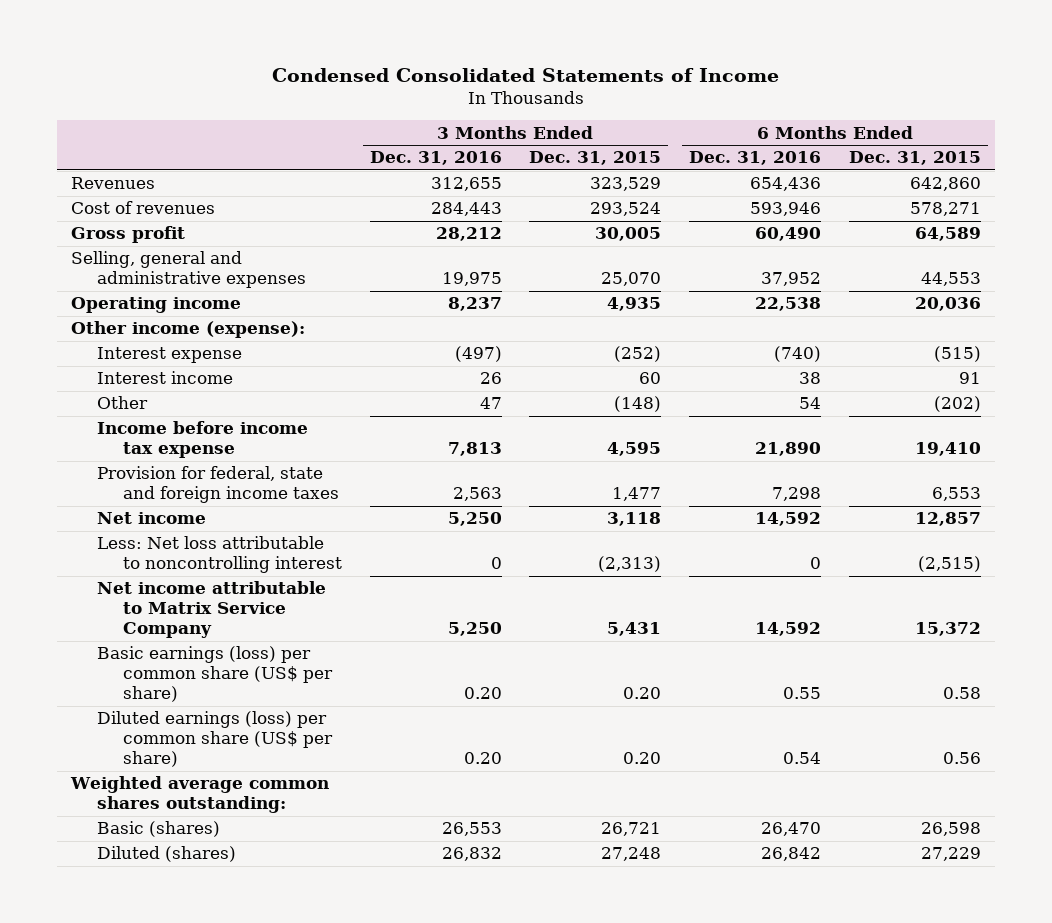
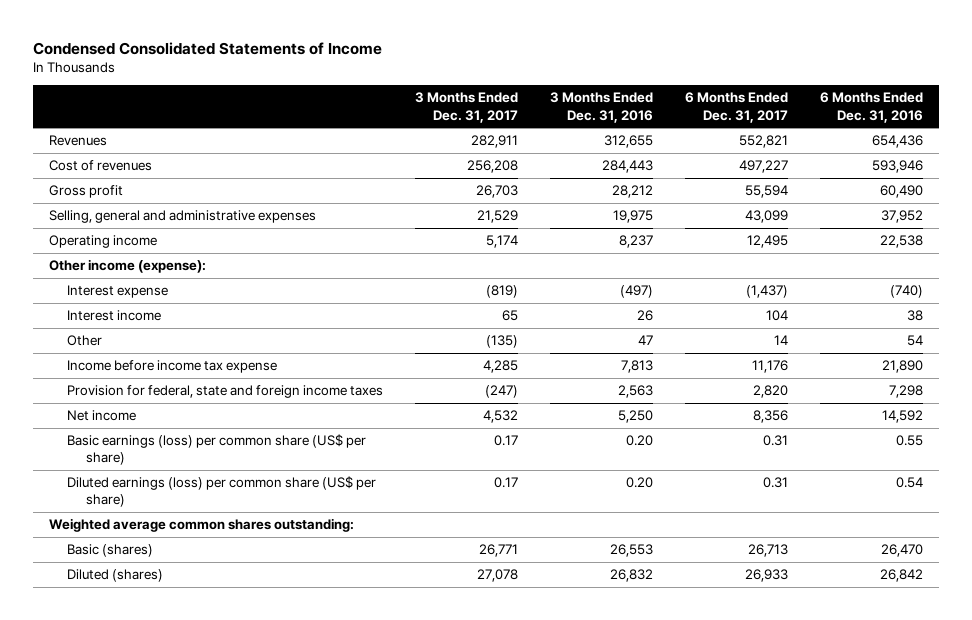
[529,151,662,166] Dec. 31, 2015 -> none
[848,151,981,166] Dec. 31, 2015 -> none
none -> [415,92,519,123] 3 Months Ended Dec. 31, 2017
none -> [685,92,789,123] 6 Months Ended Dec. 31, 2017
[96,536,342,574] Less: Net loss attributable to noncontrolling interest -> none
[96,581,326,639] Net income attributable to Matrix Service Company -> none

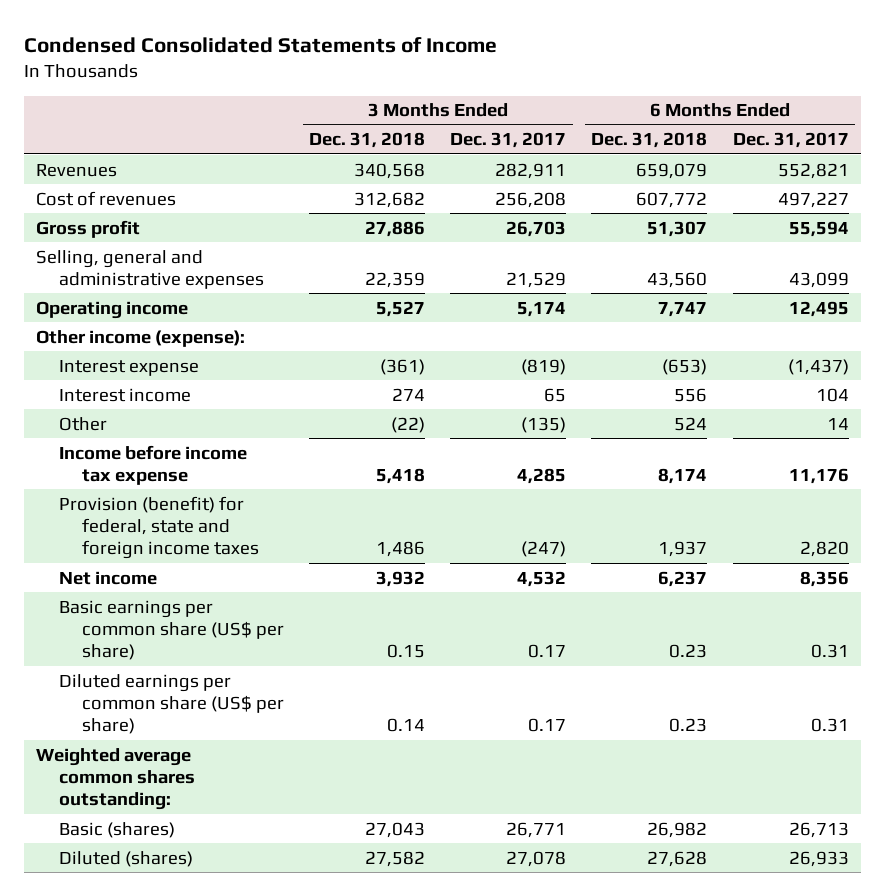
[550,92,654,123] 3 Months Ended Dec. 31, 2016 -> none
[820,92,924,123] 6 Months Ended Dec. 31, 2016 -> none
none -> [309,132,426,149] Dec. 31, 2018
none -> [591,132,708,149] Dec. 31, 2018
[67,385,384,399] Provision for federal, state and foreign income taxes -> [59,495,259,560] Provision (benefit) for federal, state and foreign income taxes
[67,434,367,466] Basic earnings (loss) per common share (US$ per share) -> [59,599,284,661] Basic earnings per common share (US$ per share)
[67,476,377,508] Diluted earnings (loss) per common share (US$ per share) -> [59,673,284,735] Diluted earnings per common share (US$ per share)

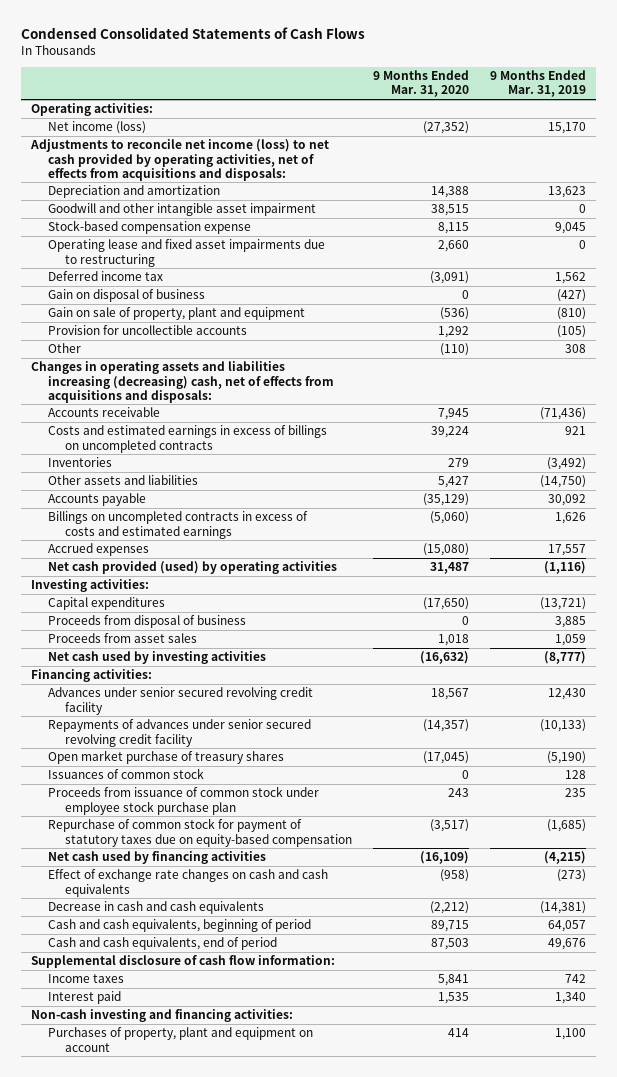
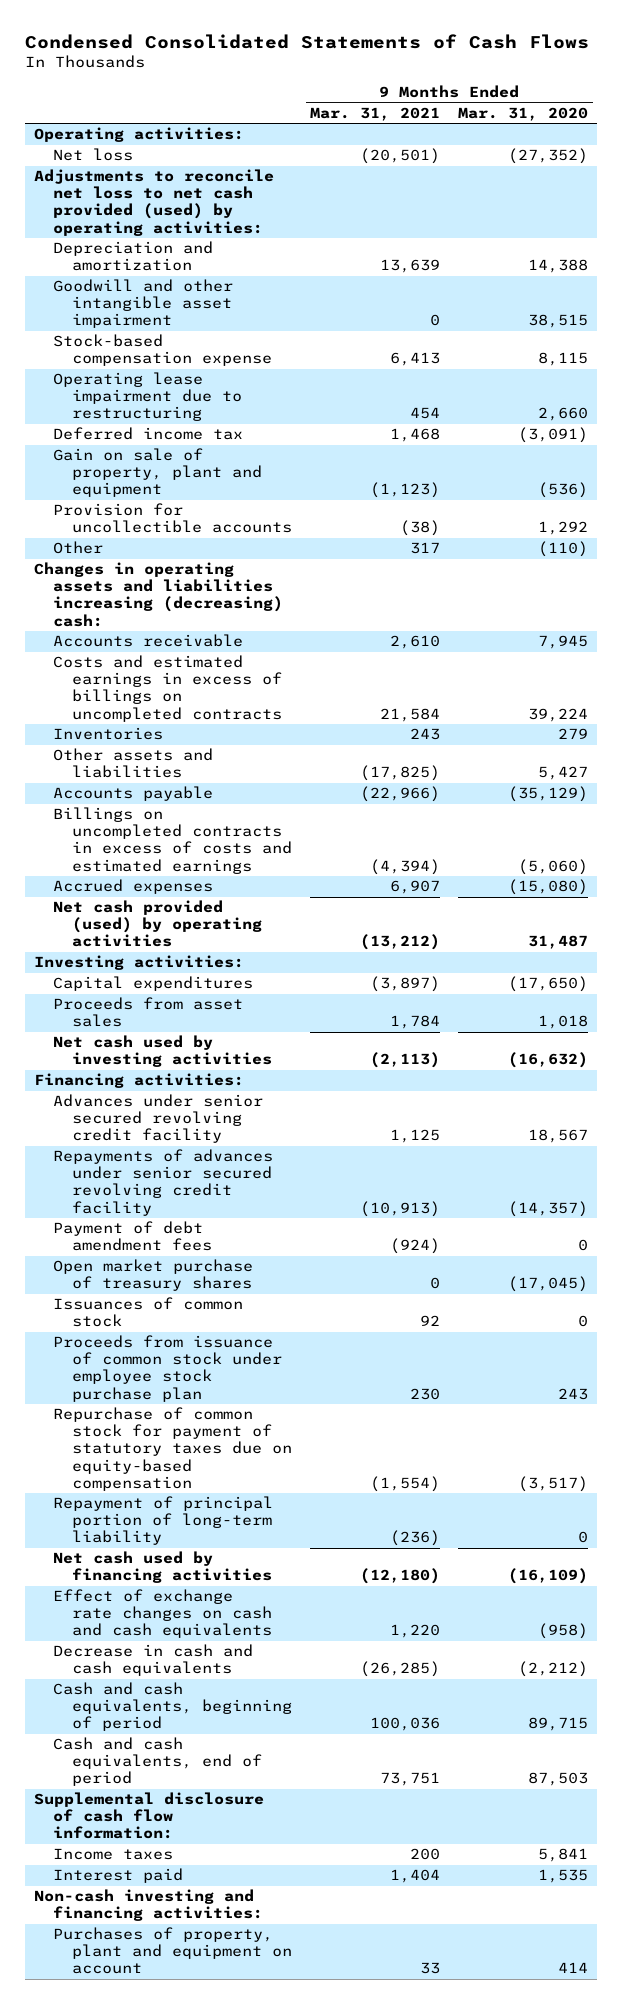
[489,70,586,98] 9 Months Ended Mar. 31, 2019 -> none
none -> [310,107,441,122] Mar. 31, 2021
[47,121,146,135] Net income (loss) -> [53,148,134,162] Net loss
[30,139,330,181] Adjustments to reconcile net income (loss) to net cash provided by operating activities, net of effects from acquisitions and disposals: -> [34,169,275,236] Adjustments to reconcile net loss to net cash provided (used) by operating activities:
[47,239,325,267] Operating lease and fixed asset impairments due to restructuring -> [53,372,242,422] Operating lease impairment due to restructuring
[47,289,205,303] Gain on disposal of business -> none
[31,361,334,403] Changes in operating assets and liabilities increasing (decreasing) cash, net of effects from acquisitions and disposals: -> [34,562,284,627] Changes in operating assets and liabilities increasing (decreasing) cash:
[47,615,246,629] Proceeds from disposal of business -> none
none -> [53,1221,212,1252] Payment of debt amendment fees
none -> [53,1496,274,1546] Repayment of principal portion of long-term liability

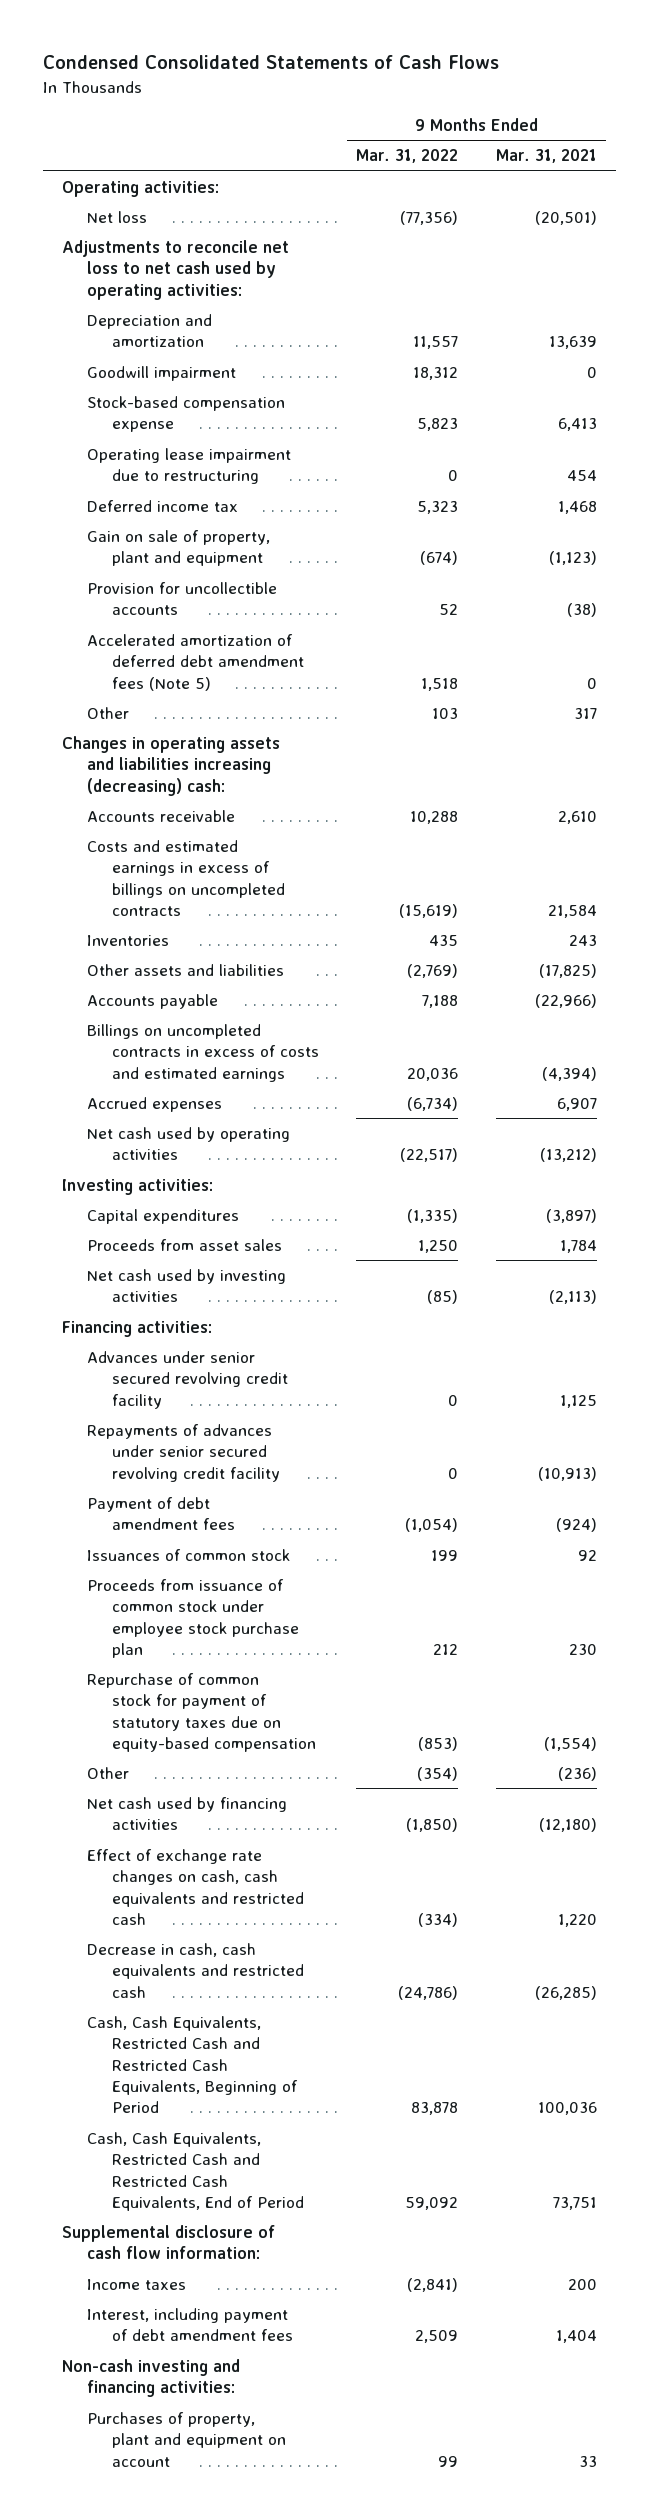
[458,107,589,122] Mar. 31, 2020 -> none
none -> [356,149,459,164] Mar. 31, 2022
[34,169,275,236] Adjustments to reconcile net loss to net cash provided (used) by operating activities: -> [61,240,289,300] Adjustments to reconcile net loss to net cash used by operating activities:
[53,279,234,329] Goodwill and other intangible asset impairment -> [86,366,236,382] Goodwill impairment
none -> [86,634,304,691] Accelerated amortization of deferred debt amendment fees (Note 5)
[53,900,262,948] Net cash provided (used) by operating activities -> [86,1127,290,1161] Net cash used by operating activities
[53,1259,254,1292] Open market purchase of treasury shares -> none
[53,1496,274,1546] Repayment of principal portion of long-term liability -> [86,1767,129,1780] Other
[53,1589,272,1639] Effect of exchange rate changes on cash and cash equivalents -> [86,1849,304,1925] Effect of exchange rate changes on cash, cash equivalents and restricted cash
[53,1644,254,1677] Decrease in cash and cash equivalents -> [86,1943,304,1998] Decrease in cash, cash equivalents and restricted cash
[53,1682,292,1732] Cash and cash equivalents, beginning of period -> [86,2016,298,2114] Cash, Cash Equivalents, Restricted Cash and Restricted Cash Equivalents, Beginning of Period
[53,1737,262,1787] Cash and cash equivalents, end of period -> [86,2132,304,2211] Cash, Cash Equivalents, Restricted Cash and Restricted Cash Equivalents, End of Period
[53,1868,184,1884] Interest paid -> [86,2308,293,2342] Interest, including payment of debt amendment fees

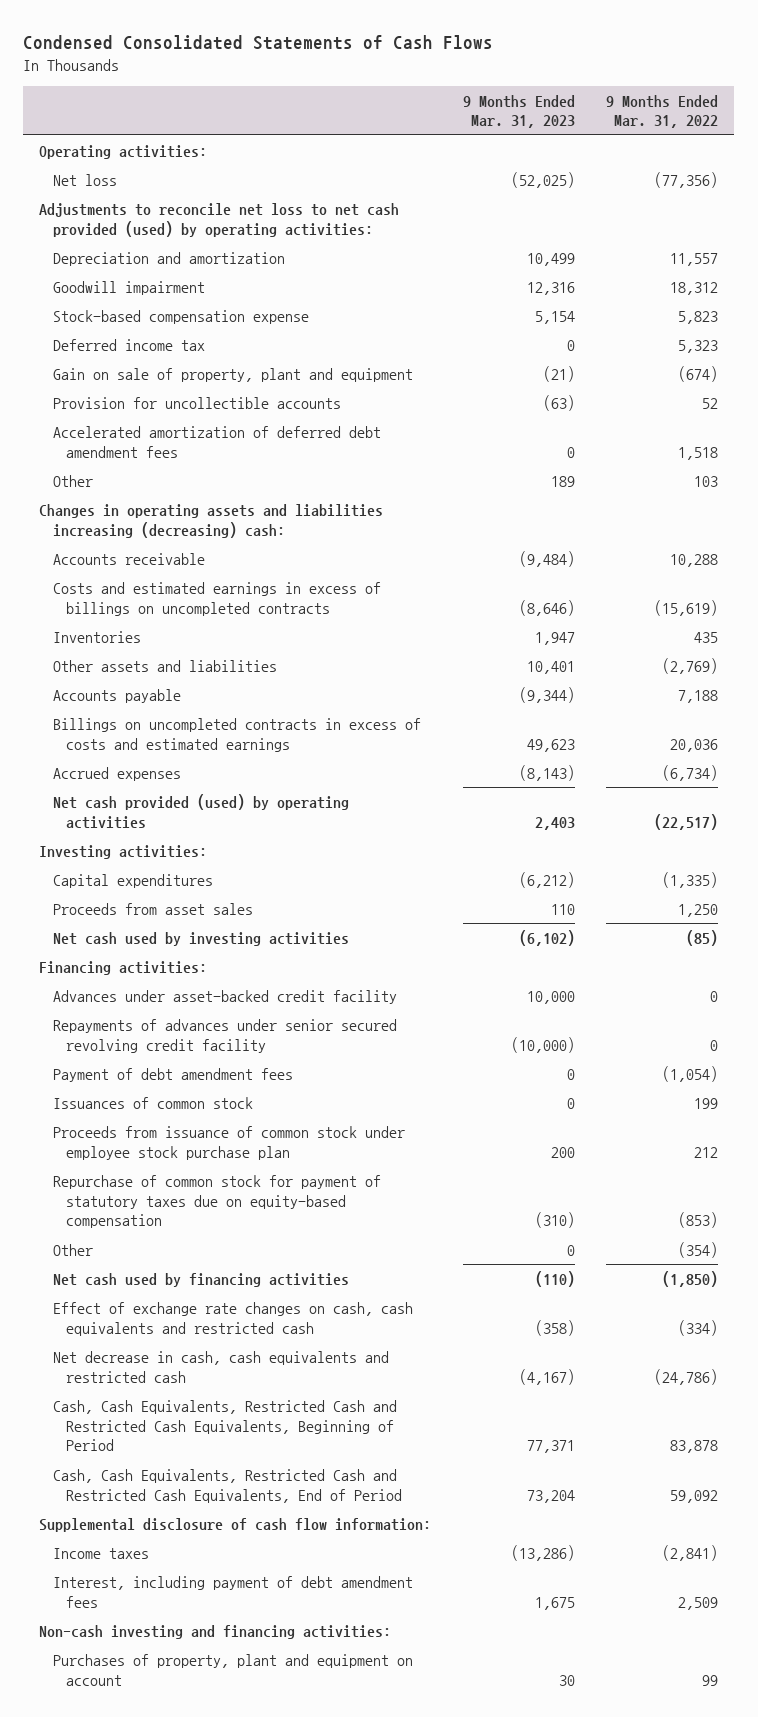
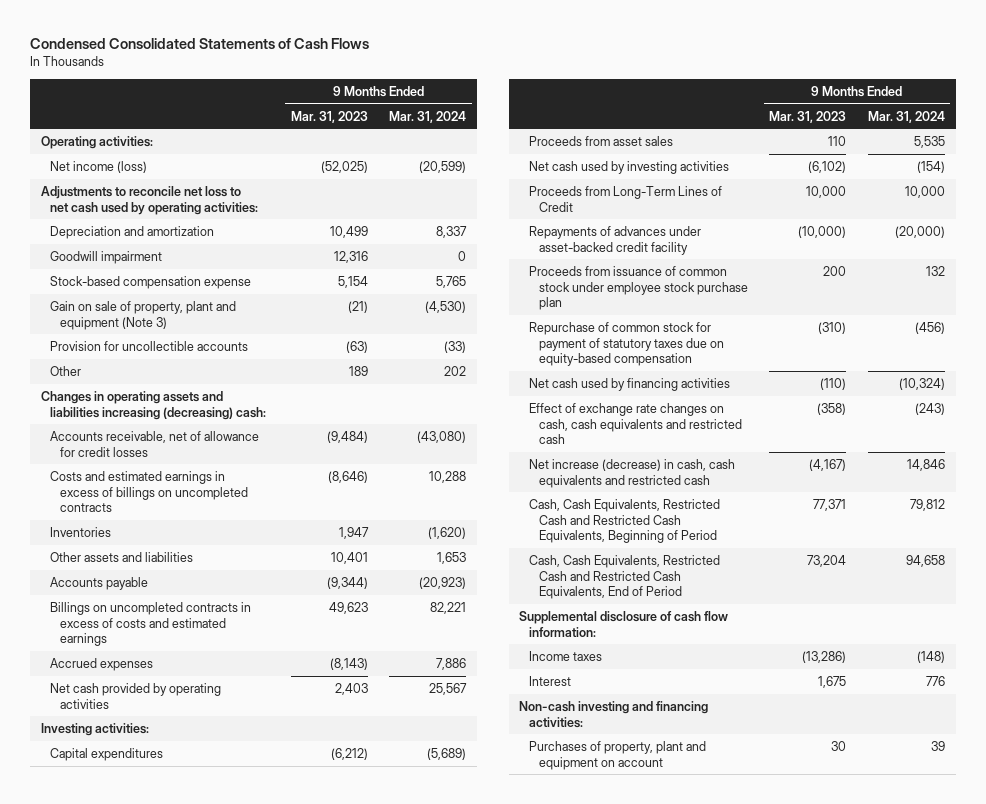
[606,94,719,129] 9 Months Ended Mar. 31, 2022 -> none
none -> [389,110,467,123] Mar. 31, 2024
[52,173,117,186] Net loss -> [50,160,148,173] Net income (loss)
[39,202,400,237] Adjustments to reconcile net loss to net cash provided (used) by operating activities: -> [40,185,259,215] Adjustments to reconcile net loss to net cash used by operating activities:
[52,338,205,351] Deferred income tax -> none
[52,367,413,382] Gain on sale of property, plant and equipment -> [50,300,237,330] Gain on sale of property, plant and equipment (Note 3)
[52,425,381,458] Accelerated amortization of deferred debt amendment fees -> none
[52,552,205,565] Accounts receivable -> [50,430,260,457] Accounts receivable, net of allowance for credit losses
[52,793,349,829] Net cash provided (used) by operating activities -> [50,682,222,709] Net cash provided by operating activities
[39,960,208,975] Financing activities: -> none
[52,1067,293,1082] Payment of debt amendment fees -> none
[52,1096,253,1109] Issuances of common stock -> none
[52,989,397,1004] Advances under asset-backed credit facility -> [529,185,723,212] Proceeds from Long-Term Lines of Credit
[52,1018,397,1053] Repayments of advances under senior secured revolving credit facility -> [529,225,702,255] Repayments of advances under asset-backed credit facility
[52,1243,93,1256] Other -> none
[52,1350,389,1383] Net decrease in cash, cash equivalents and restricted cash -> [529,458,736,488] Net increase (decrease) in cash, cash equivalents and restricted cash
[52,1575,413,1608] Interest, including payment of debt amendment fees -> [529,675,572,686] Interest

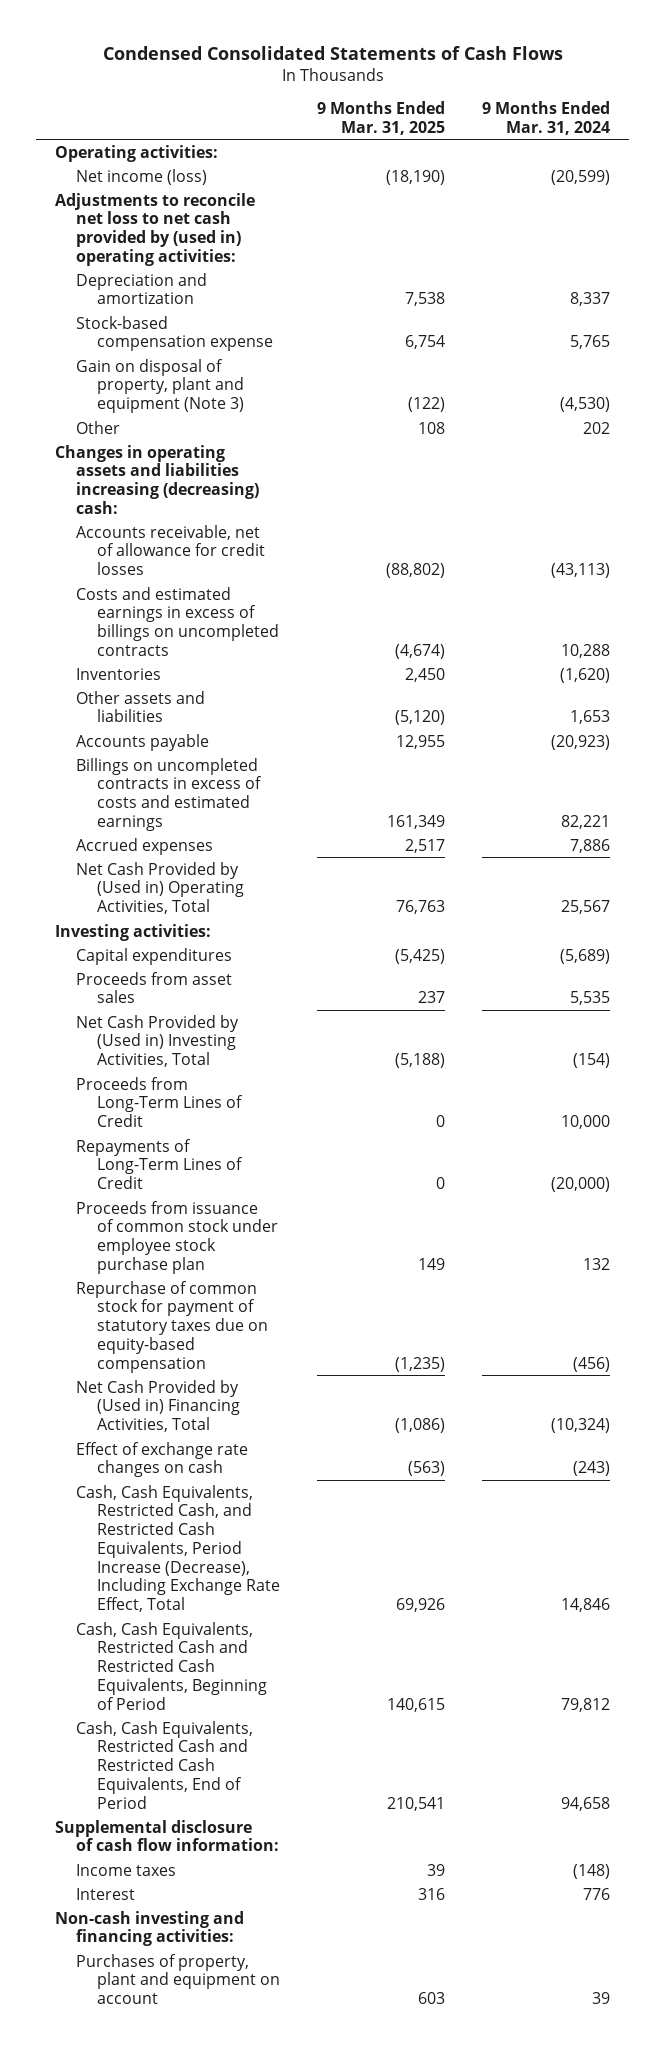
[290,110,368,123] Mar. 31, 2023 -> none
none -> [317,101,446,135] 9 Months Ended Mar. 31, 2025
[40,185,259,215] Adjustments to reconcile net loss to net cash used by operating activities: -> [54,192,255,266] Adjustments to reconcile net loss to net cash provided by (used in) operating activities:
[50,250,163,264] Goodwill impairment -> none
[50,340,249,351] Provision for uncollectible accounts -> none
[50,300,237,330] Gain on sale of property, plant and equipment (Note 3) -> [76,358,245,414] Gain on disposal of property, plant and equipment (Note 3)
[417,430,467,443] (43,080) -> [551,563,611,579] (43,113)
[50,682,222,709] Net cash provided by operating activities -> [76,861,245,915] Net Cash Provided by (Used in) Operating Activities, Total
[529,160,730,174] Net cash used by investing activities -> [76,1014,240,1068] Net Cash Provided by (Used in) Investing Activities, Total
[529,225,702,255] Repayments of advances under asset-backed credit facility -> [76,1138,244,1190] Repayments of Long-Term Lines of Credit
[529,377,731,391] Net cash used by financing activities -> [76,1379,241,1433] Net Cash Provided by (Used in) Financing Activities, Total
[529,402,742,445] Effect of exchange rate changes on cash, cash equivalents and restricted cash -> [76,1441,249,1478] Effect of exchange rate changes on cash
[529,458,736,488] Net increase (decrease) in cash, cash equivalents and restricted cash -> [76,1484,281,1613] Cash, Cash Equivalents, Restricted Cash, and Restricted Cash Equivalents, Period Increase (Decrease), Including Exchange Rate Effect, Total

